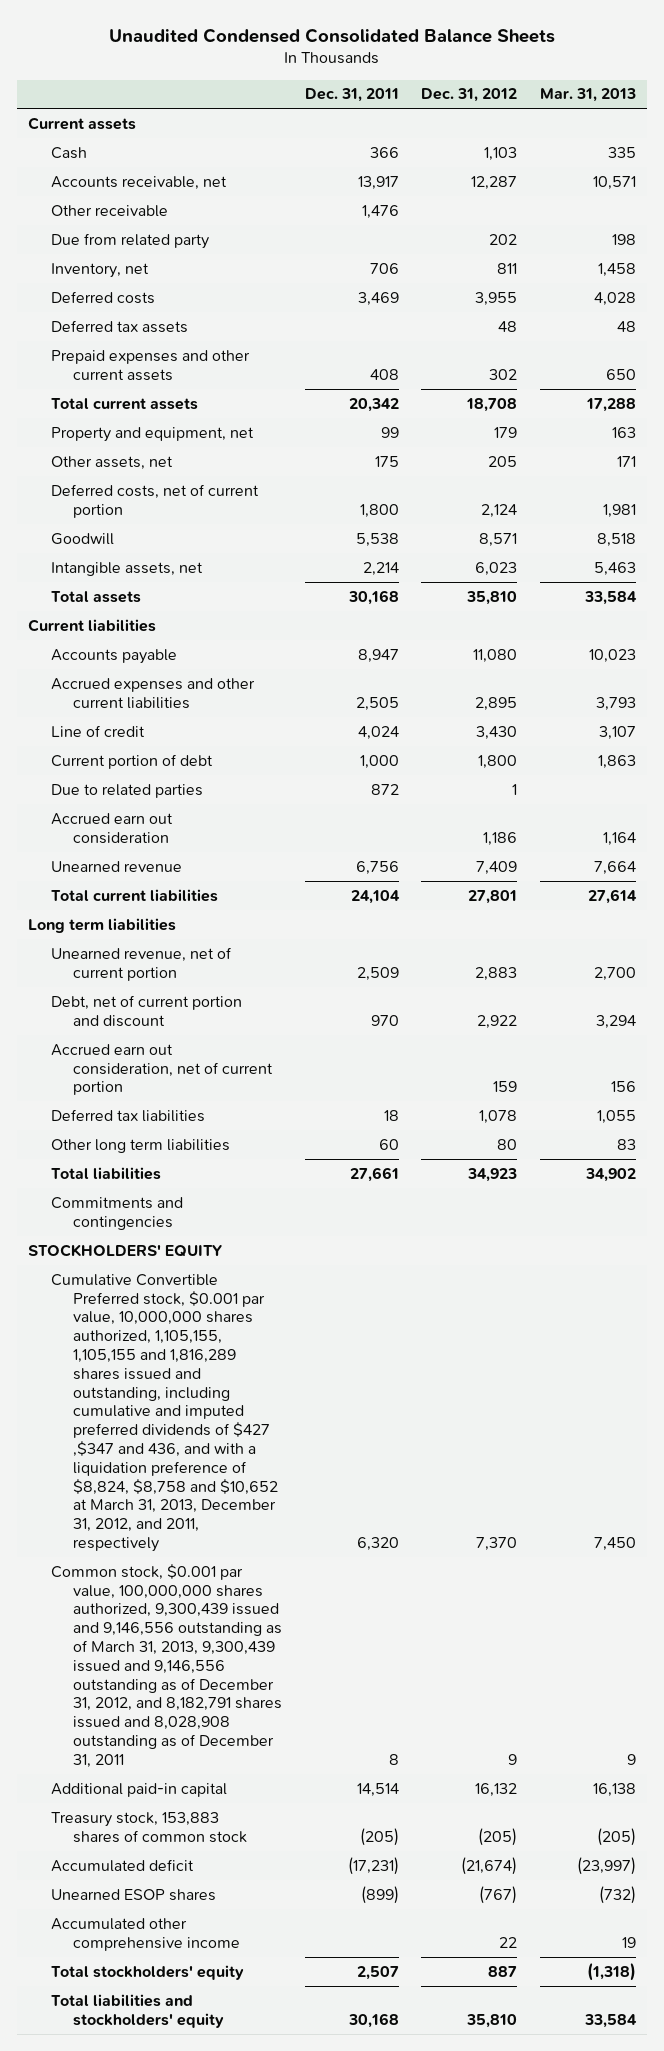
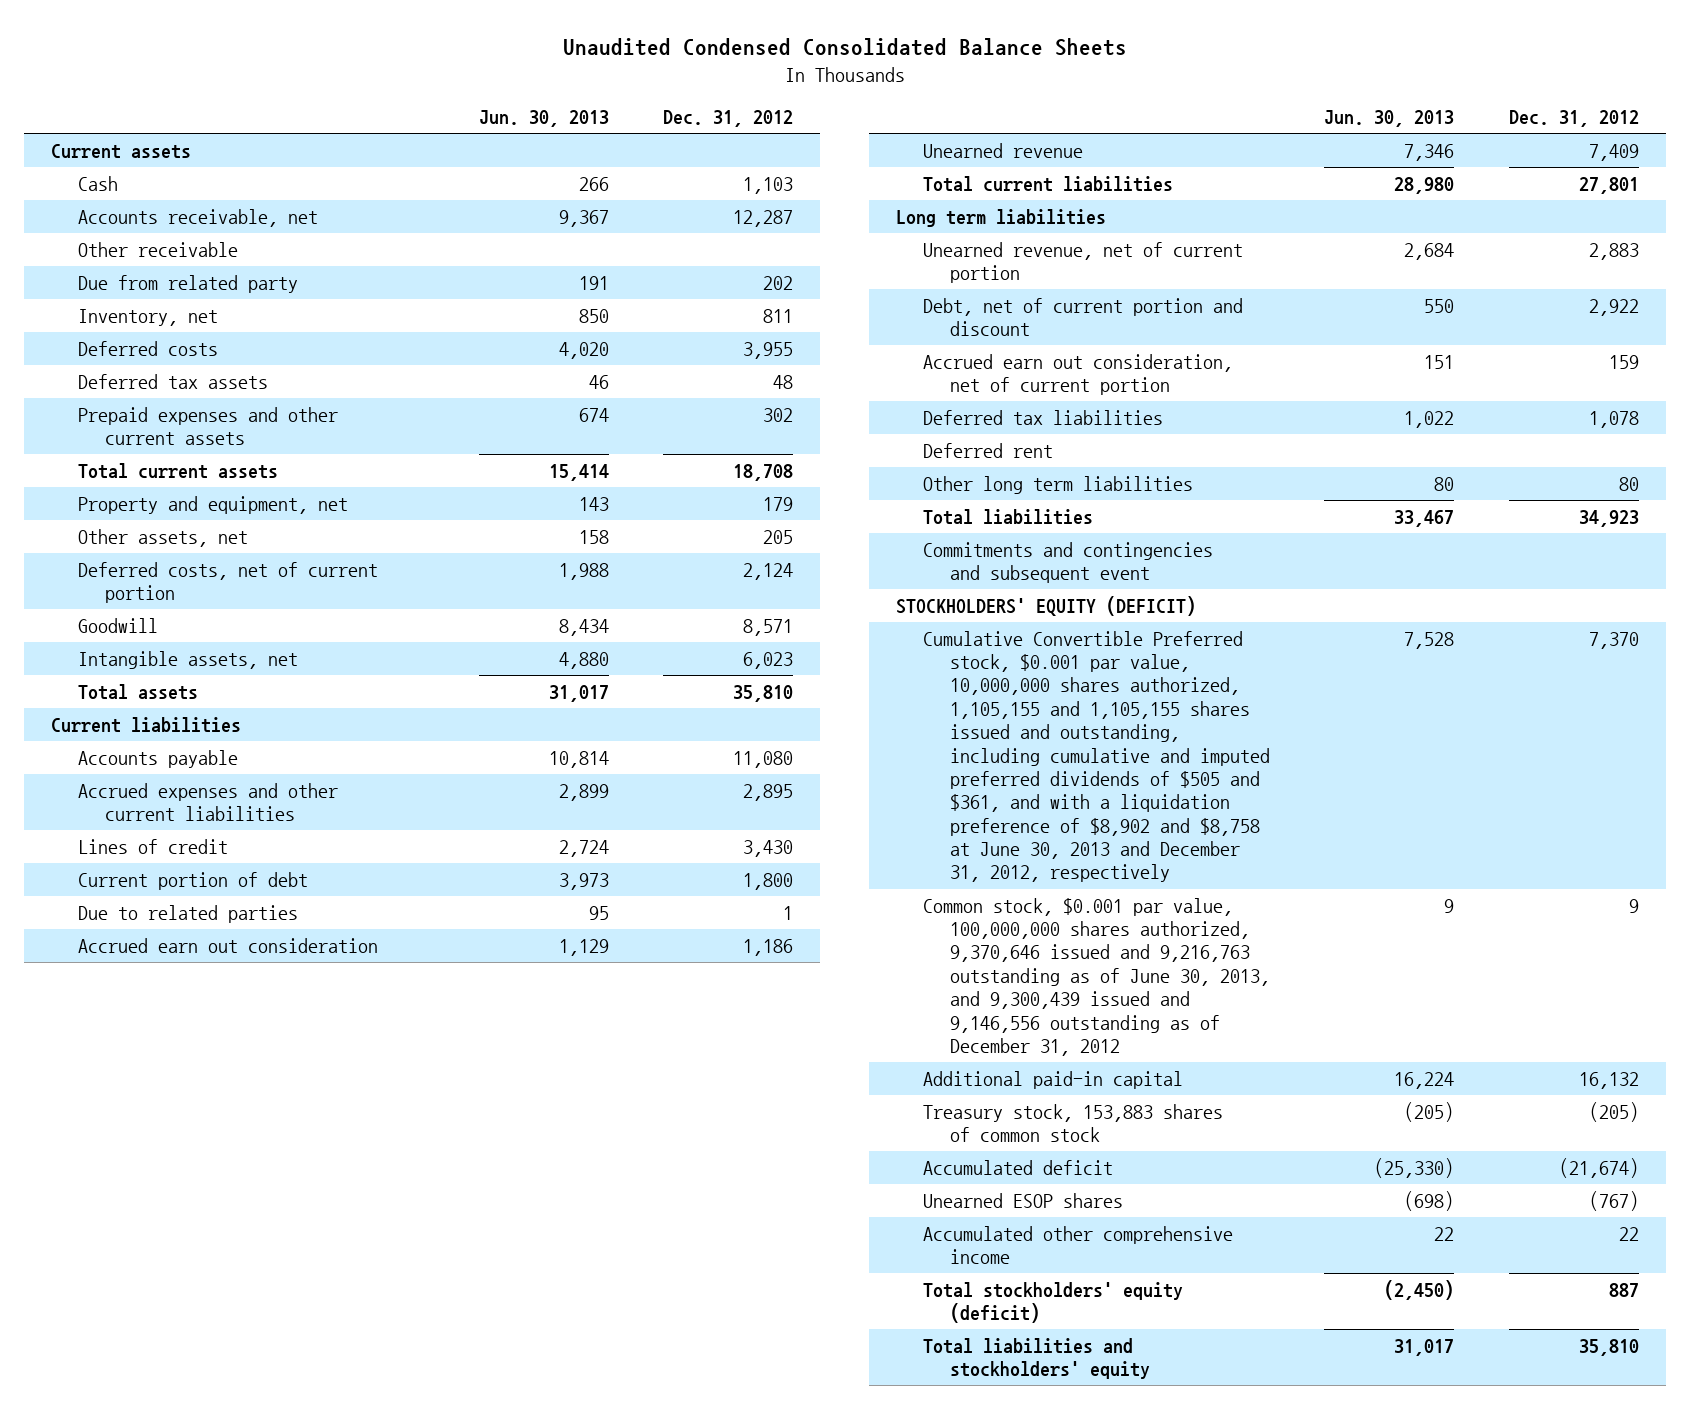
[304,88,399,103] Dec. 31, 2011 -> none
[539,88,636,103] Mar. 31, 2013 -> none
none -> [479,109,610,127] Jun. 30, 2013
[50,724,145,737] Line of credit -> [77,838,228,854] Lines of credit
none -> [923,442,1054,458] Deferred rent
[50,1196,183,1230] Commitments and contingencies -> [923,541,1214,584] Commitments and contingencies and subsequent event
[28,1243,223,1257] STOCKHOLDERS' EQUITY -> [896,595,1197,616] STOCKHOLDERS' EQUITY (DEFICIT)
[50,1273,278,1552] Cumulative Convertible Preferred stock, $0.001 par value, 10,000,000 shares authorized, 1,105,155, 1,105,155 and 1,816,289 shares issued and outstanding, including cumulative and imputed preferred dividends of $427 ,$347 and 436, and with a liquidation preference of $8,824, $8,758 and $10,652 at March 31, 2013, December 31, 2012, and 2011, respectively -> [923,630,1271,883] Cumulative Convertible Preferred stock, $0.001 par value, 10,000,000 shares authorized, 1,105,155 and 1,105,155 shares issued and outstanding, including cumulative and imputed preferred dividends of $505 and $361, and with a liquidation preference of $8,902 and $8,758 at June 30, 2013 and December 31, 2012, respectively
[50,1563,282,1768] Common stock, $0.001 par value, 100,000,000 shares authorized, 9,300,439 issued and 9,146,556 outstanding as of March 31, 2013, 9,300,439 issued and 9,146,556 outstanding as of December 31, 2012, and 8,182,791 shares issued and 8,028,908 outstanding as of December 31, 2011 -> [923,897,1271,1056] Common stock, $0.001 par value, 100,000,000 shares authorized, 9,370,646 issued and 9,216,763 outstanding as of June 30, 2013, and 9,300,439 issued and 9,146,556 outstanding as of December 31, 2012
[50,1964,244,1980] Total stockholders' equity -> [923,1281,1184,1324] Total stockholders' equity (deficit)

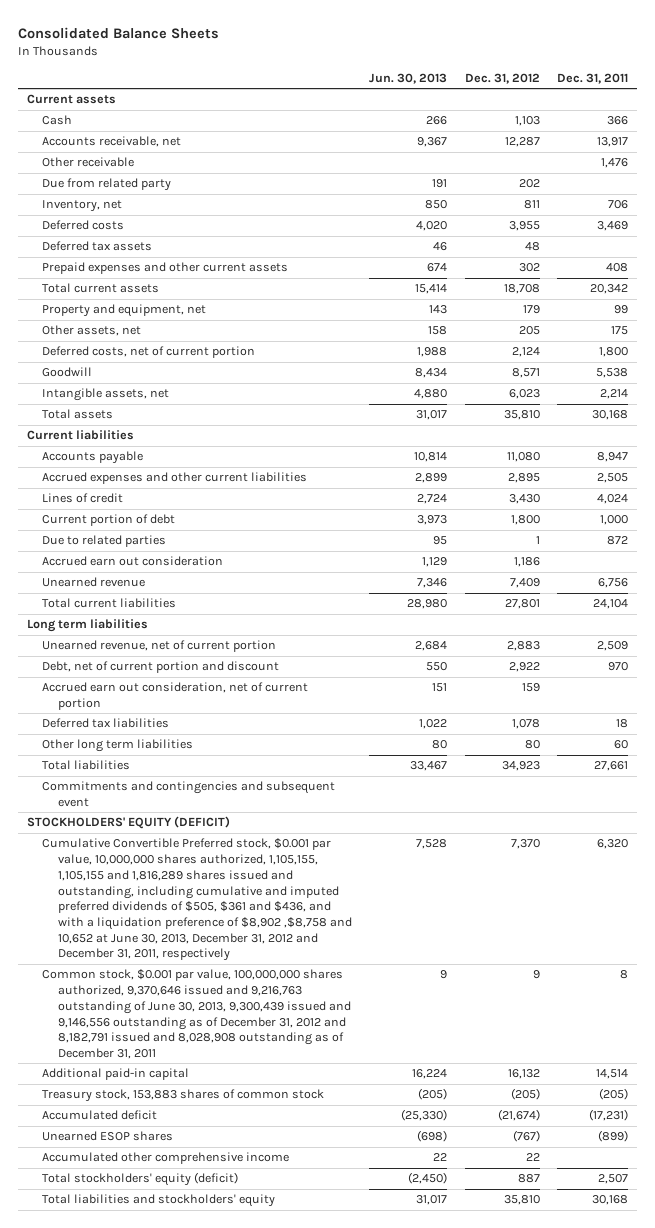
[562,38,1127,57] Unaudited Condensed Consolidated Balance Sheets -> [18,26,220,39] Consolidated Balance Sheets
none -> [557,73,629,85] Dec. 31, 2011
[923,442,1054,458] Deferred rent -> none
[923,630,1271,883] Cumulative Convertible Preferred stock, $0.001 par value, 10,000,000 shares authorized, 1,105,155 and 1,105,155 shares issued and outstanding, including cumulative and imputed preferred dividends of $505 and $361, and with a liquidation preference of $8,902 and $8,758 at June 30, 2013 and December 31, 2012, respectively -> [42,838,352,962] Cumulative Convertible Preferred stock, $0.001 par value, 10,000,000 shares authorized, 1,105,155, 1,105,155 and 1,816,289 shares issued and outstanding, including cumulative and imputed preferred dividends of $505, $361 and $436, and with a liquidation preference of $8,902 ,$8,758 and 10,652 at June 30, 2013, December 31, 2012 and December 31, 2011, respectively
[923,897,1271,1056] Common stock, $0.001 par value, 100,000,000 shares authorized, 9,370,646 issued and 9,216,763 outstanding as of June 30, 2013, and 9,300,439 issued and 9,146,556 outstanding as of December 31, 2012 -> [42,969,351,1059] Common stock, $0.001 par value, 100,000,000 shares authorized, 9,370,646 issued and 9,216,763 outstanding of June 30, 2013, 9,300,439 issued and 9,146,556 outstanding as of December 31, 2012 and 8,182,791 issued and 8,028,908 outstanding as of December 31, 2011

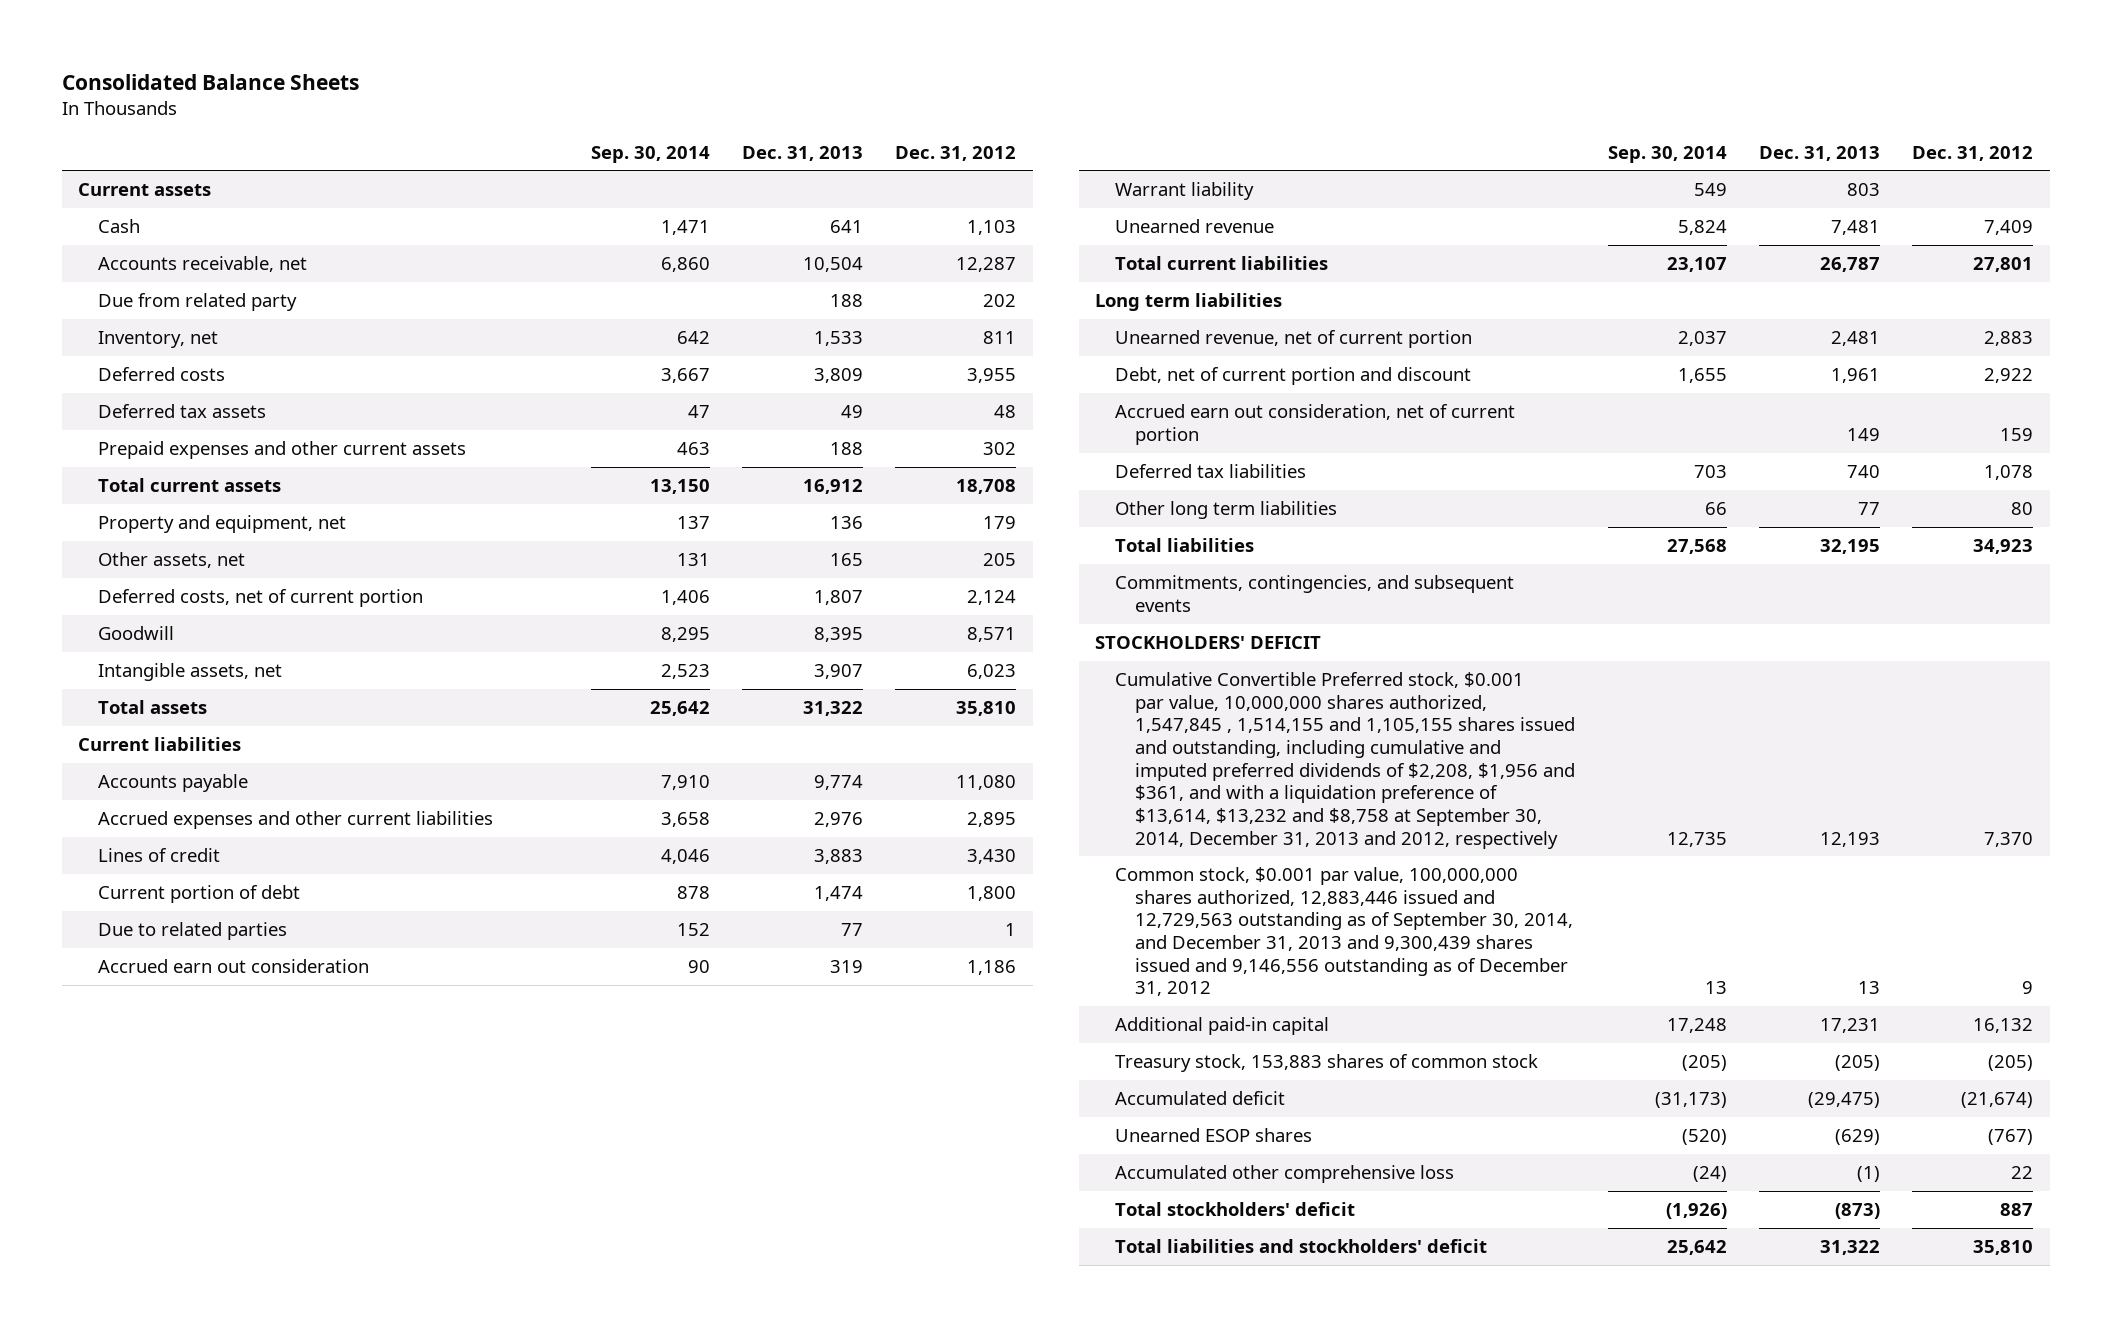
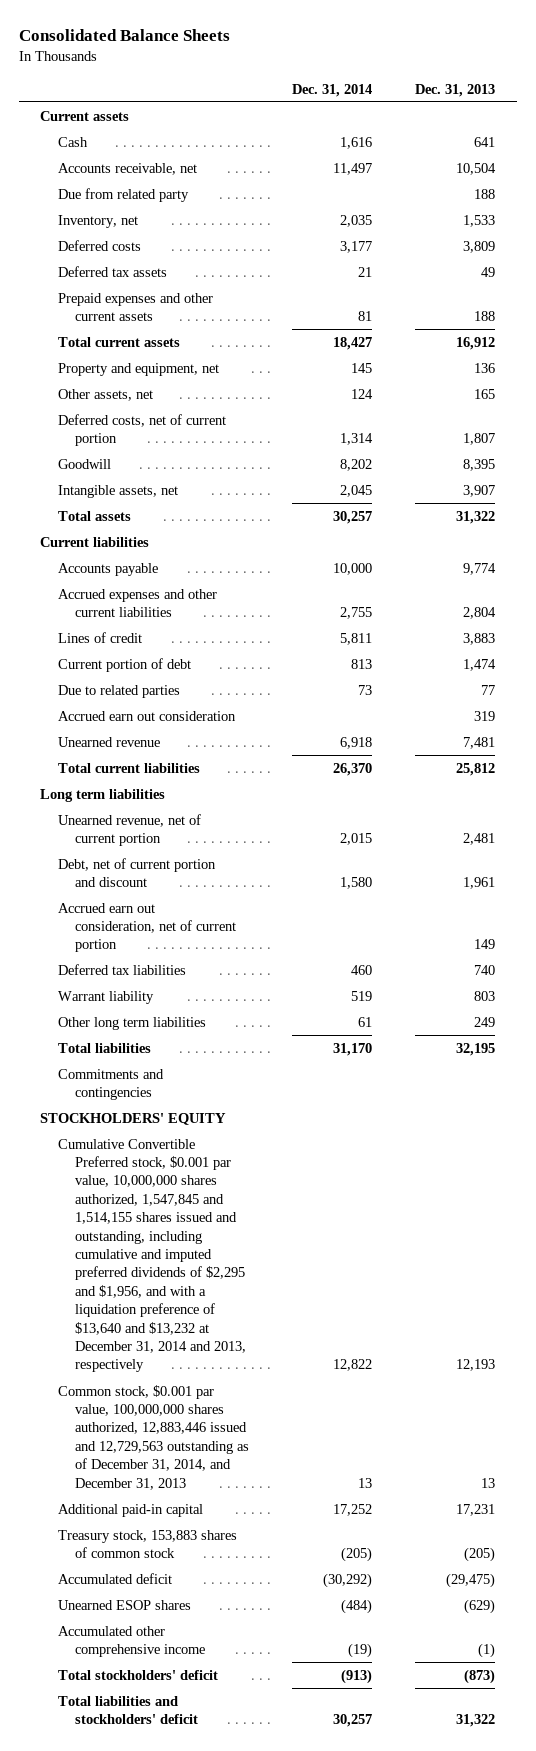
[590,145,710,163] Sep. 30, 2014 -> none
[895,145,1017,161] Dec. 31, 2012 -> none
none -> [292,83,373,97] Dec. 31, 2014
[814,812,864,828] 2,976 -> [463,606,497,619] 2,804
[1820,257,1881,273] 26,787 -> [456,762,496,776] 25,812
[1115,182,1255,201] Warrant liability -> [57,990,154,1004] Warrant liability
[1858,502,1881,516] 77 -> [474,1016,496,1027] 249
[1115,575,1515,612] Commitments, contingencies, and subsequent events -> [57,1068,164,1100] Commitments and contingencies
[1094,636,1321,650] STOCKHOLDERS' DEFICIT -> [40,1112,227,1125] STOCKHOLDERS' EQUITY
[1115,672,1576,849] Cumulative Convertible Preferred stock, $0.001 par value, 10,000,000 shares authorized, 1,547,845 , 1,514,155 and 1,105,155 shares issued and outstanding, including cumulative and imputed preferred dividends of $2,208, $1,956 and $361, and with a liquidation preference of $13,614, $13,232 and $8,758 at September 30, 2014, December 31, 2013 and 2012, respectively -> [57,1138,246,1373] Cumulative Convertible Preferred stock, $0.001 par value, 10,000,000 shares authorized, 1,547,845 and 1,514,155 shares issued and outstanding, including cumulative and imputed preferred dividends of $2,295 and $1,956, and with a liquidation preference of $13,640 and $13,232 at December 31, 2014 and 2013, respectively
[1115,867,1574,997] Common stock, $0.001 par value, 100,000,000 shares authorized, 12,883,446 issued and 12,729,563 outstanding as of September 30, 2014, and December 31, 2013 and 9,300,439 shares issued and 9,146,556 outstanding as of December 31, 2012 -> [57,1384,249,1490] Common stock, $0.001 par value, 100,000,000 shares authorized, 12,883,446 issued and 12,729,563 outstanding as of December 31, 2014, and December 31, 2013
[1115,1165,1455,1184] Accumulated other comprehensive loss -> [57,1625,205,1657] Accumulated other comprehensive income

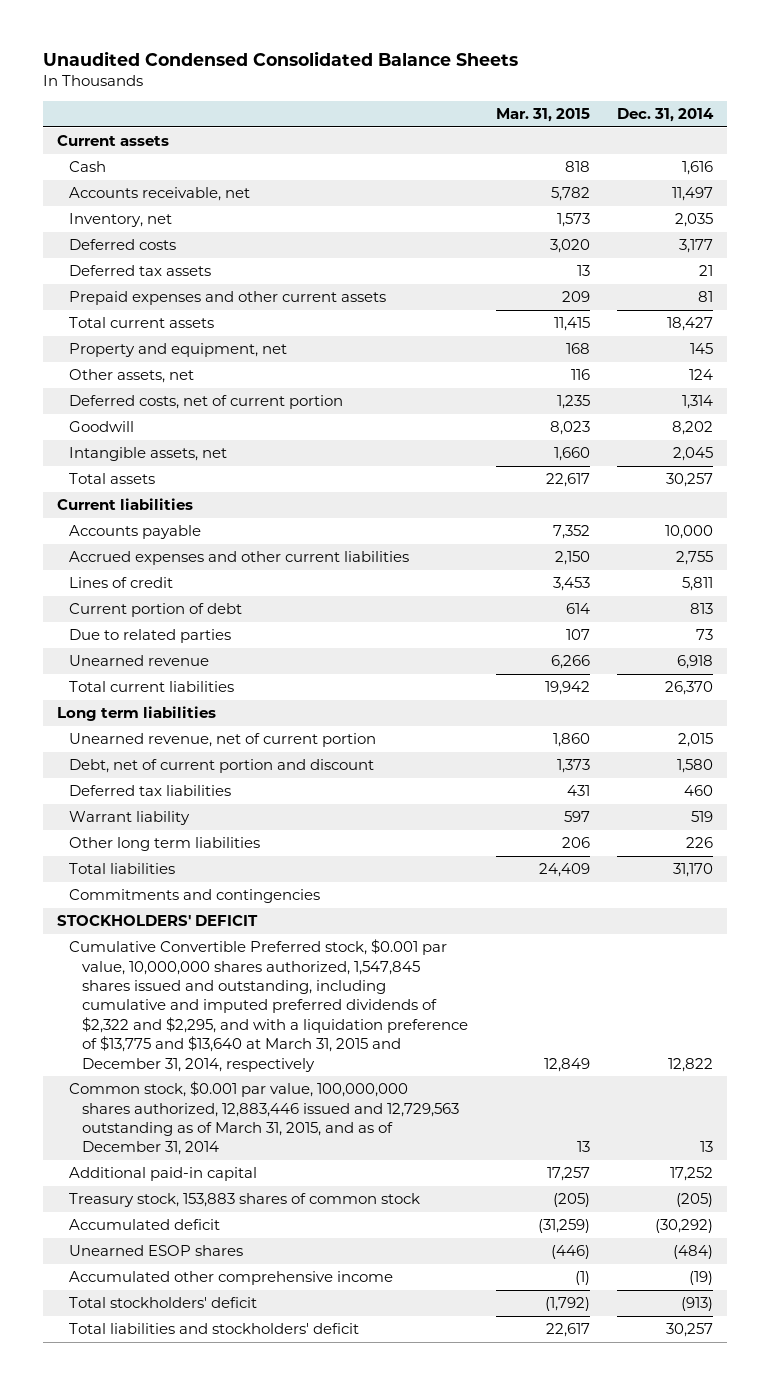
[18,29,230,42] Consolidated Balance Sheets -> [42,51,518,67] Unaudited Condensed Consolidated Balance Sheets
[415,83,496,97] Dec. 31, 2013 -> none
none -> [495,108,590,123] Mar. 31, 2015
[57,187,189,202] Due from related party -> none
[57,710,236,721] Accrued earn out consideration -> none
[57,902,236,953] Accrued earn out consideration, net of current portion -> none
[358,1016,373,1027] 61 -> [686,837,714,849] 226
[40,1112,227,1125] STOCKHOLDERS' EQUITY -> [56,915,258,927] STOCKHOLDERS' DEFICIT
[57,1138,246,1373] Cumulative Convertible Preferred stock, $0.001 par value, 10,000,000 shares authorized, 1,547,845 and 1,514,155 shares issued and outstanding, including cumulative and imputed preferred dividends of $2,295 and $1,956, and with a liquidation preference of $13,640 and $13,232 at December 31, 2014 and 2013, respectively -> [69,939,469,1072] Cumulative Convertible Preferred stock, $0.001 par value, 10,000,000 shares authorized, 1,547,845 shares issued and outstanding, including cumulative and imputed preferred dividends of $2,322 and $2,295, and with a liquidation preference of $13,775 and $13,640 at March 31, 2015 and December 31, 2014, respectively
[57,1384,249,1490] Common stock, $0.001 par value, 100,000,000 shares authorized, 12,883,446 issued and 12,729,563 outstanding as of December 31, 2014, and December 31, 2013 -> [69,1081,460,1156] Common stock, $0.001 par value, 100,000,000 shares authorized, 12,883,446 issued and 12,729,563 outstanding as of March 31, 2015, and as of December 31, 2014

